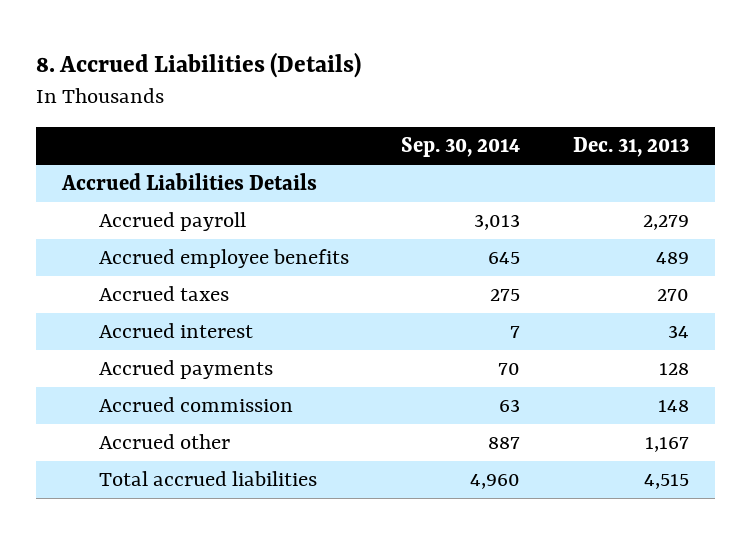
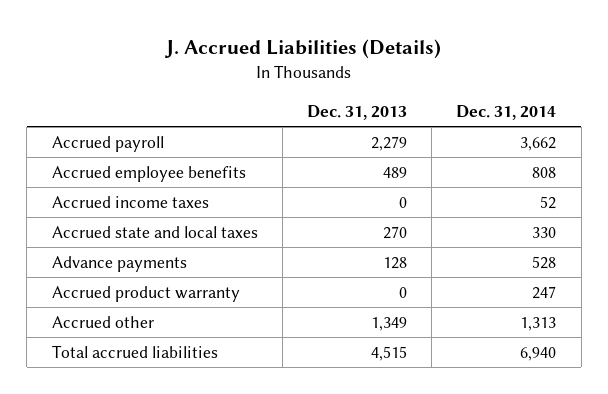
[35,52,361,79] 8. Accrued Liabilities (Details) -> [164,39,442,60] J. Accrued Liabilities (Details)
[401,137,521,158] Sep. 30, 2014 -> none
none -> [456,104,557,120] Dec. 31, 2014
[61,173,318,191] Accrued Liabilities Details -> none
[98,323,253,339] Accrued interest -> none
[98,397,293,413] Accrued commission -> none
none -> [51,195,209,208] Accrued income taxes
[98,286,229,302] Accrued taxes -> [51,225,258,238] Accrued state and local taxes
[98,360,273,380] Accrued payments -> [51,255,187,272] Advance payments
none -> [51,285,240,302] Accrued product warranty
[644,437,689,453] 1,167 -> [371,316,408,331] 1,349

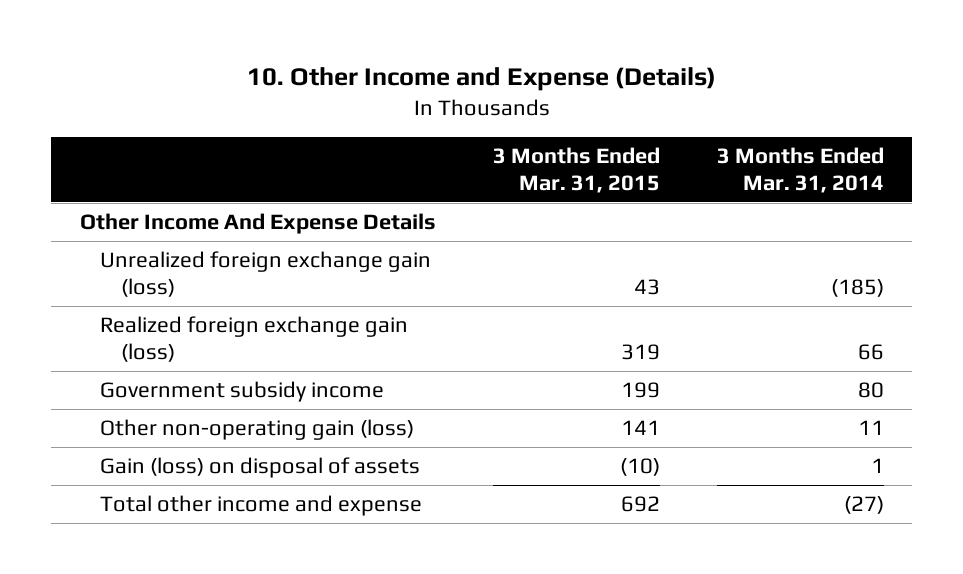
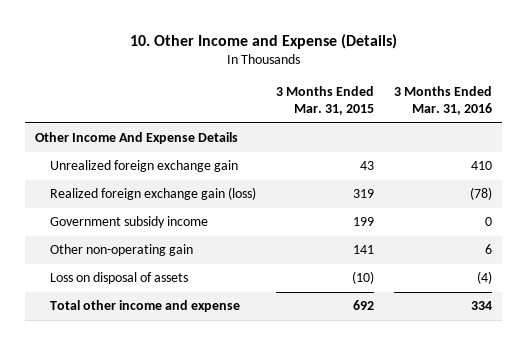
[716,146,884,193] 3 Months Ended Mar. 31, 2014 -> none
none -> [394,85,493,116] 3 Months Ended Mar. 31, 2016
[100,250,432,298] Unrealized foreign exchange gain (loss) -> [49,160,238,173] Unrealized foreign exchange gain
[100,418,415,440] Other non-operating gain (loss) -> [49,244,193,257] Other non-operating gain
[100,456,421,478] Gain (loss) on disposal of assets -> [49,272,188,285] Loss on disposal of assets

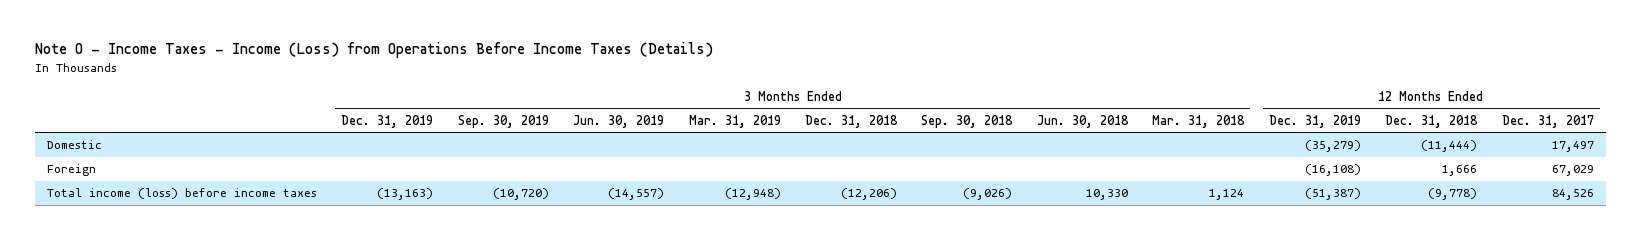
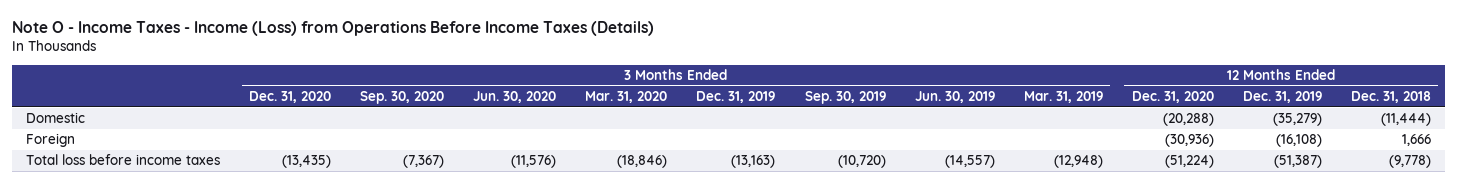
[805,114,899,128] Dec. 31, 2018 -> none
[921,114,1014,128] Sep. 30, 2018 -> none
[1036,114,1129,128] Jun. 30, 2018 -> none
[1152,114,1246,128] Mar. 31, 2018 -> none
[1501,114,1594,128] Dec. 31, 2017 -> none
none -> [249,91,332,104] Dec. 31, 2020
none -> [360,91,445,105] Sep. 30, 2020
none -> [473,91,557,104] Jun. 30, 2020
none -> [585,91,668,104] Mar. 31, 2020
none -> [1131,91,1214,104] Dec. 31, 2020
[46,188,317,200] Total income (loss) before income taxes -> [26,154,221,166] Total loss before income taxes

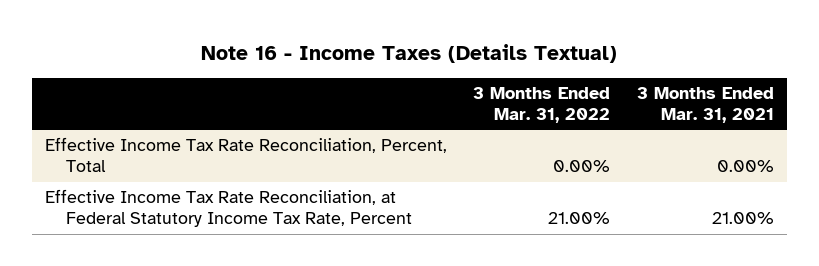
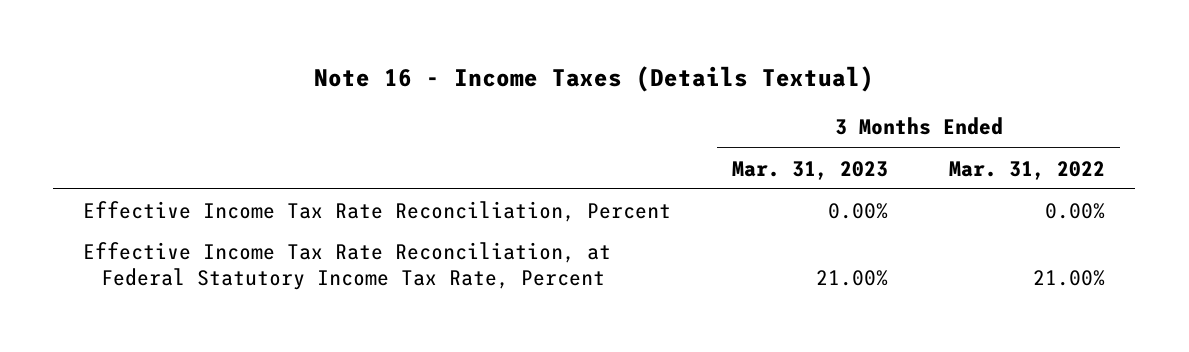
[636,87,774,123] 3 Months Ended Mar. 31, 2021 -> none
none -> [732,160,889,180] Mar. 31, 2023
[44,137,447,173] Effective Income Tax Rate Reconciliation, Percent, Total -> [83,200,672,222] Effective Income Tax Rate Reconciliation, Percent

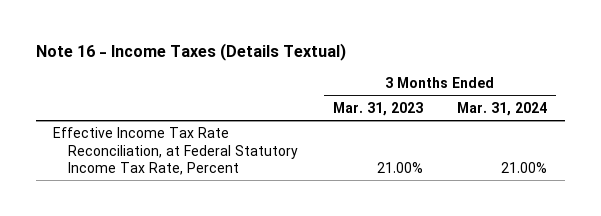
[949,160,1106,180] Mar. 31, 2022 -> none
none -> [457,101,548,116] Mar. 31, 2024
[83,200,672,222] Effective Income Tax Rate Reconciliation, Percent -> none

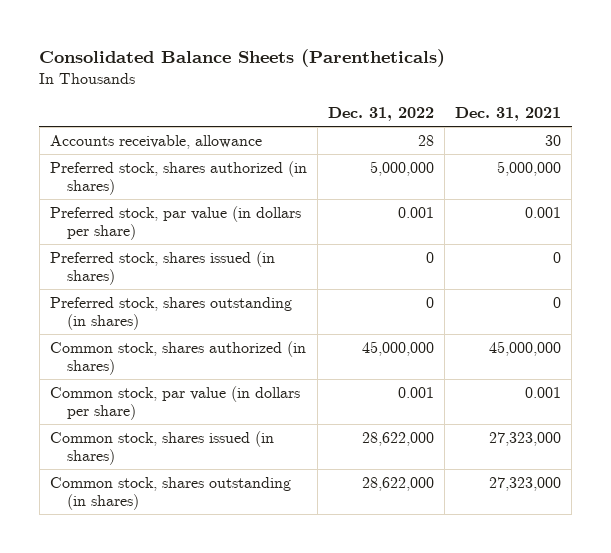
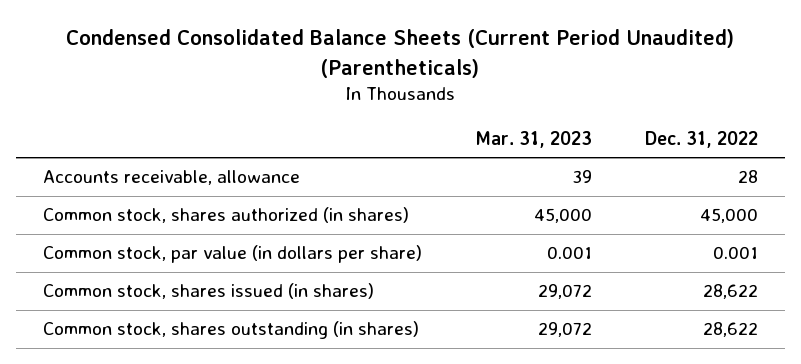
[39,49,446,68] Consolidated Balance Sheets (Parentheticals) -> [66,29,735,78] Condensed Consolidated Balance Sheets (Current Period Unaudited) (Parentheticals)
[455,107,562,122] Dec. 31, 2021 -> none
none -> [474,130,592,148] Mar. 31, 2023
[49,160,307,195] Preferred stock, shares authorized (in shares) -> none
[49,205,301,240] Preferred stock, par value (in dollars per share) -> none
[49,250,275,285] Preferred stock, shares issued (in shares) -> none
[49,296,292,330] Preferred stock, shares outstanding (in shares) -> none
[362,340,435,356] 45,000,000 -> [700,208,759,224] 45,000
[362,431,435,446] 28,622,000 -> [703,284,759,300] 28,622
[362,476,435,491] 28,622,000 -> [703,322,759,338] 28,622

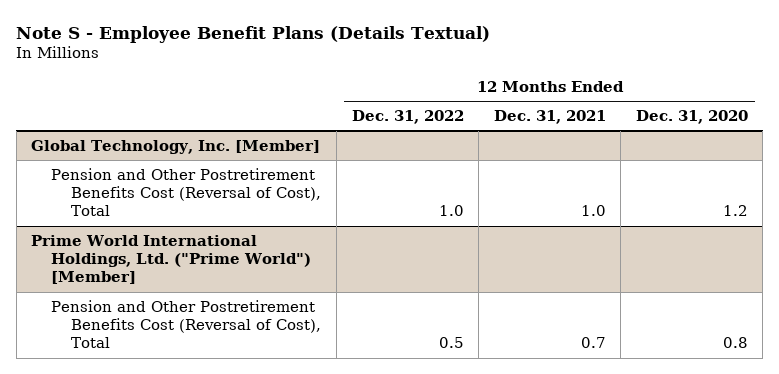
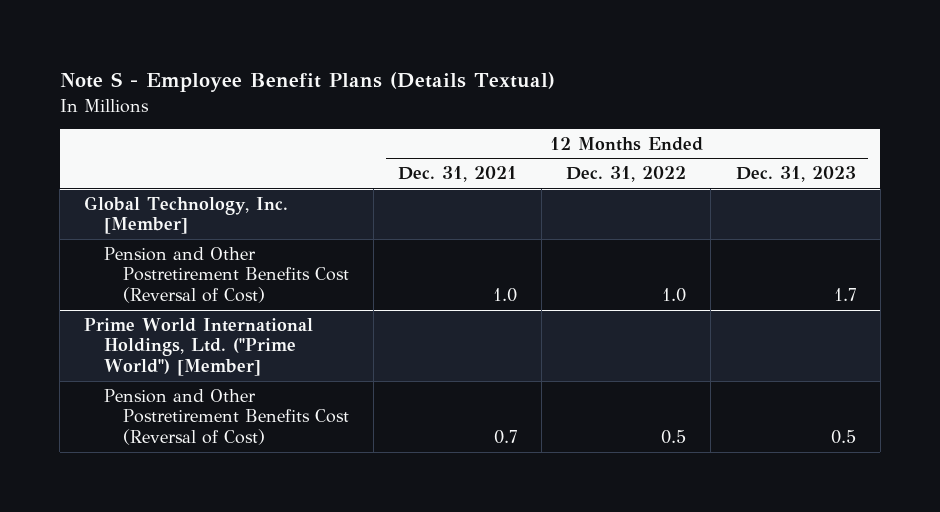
[635,110,748,125] Dec. 31, 2020 -> none
none -> [735,166,856,183] Dec. 31, 2023
[51,167,322,217] Pension and Other Postretirement Benefits Cost (Reversal of Cost), Total -> [103,246,350,304] Pension and Other Postretirement Benefits Cost (Reversal of Cost)
[51,299,322,349] Pension and Other Postretirement Benefits Cost (Reversal of Cost), Total -> [103,388,350,446] Pension and Other Postretirement Benefits Cost (Reversal of Cost)

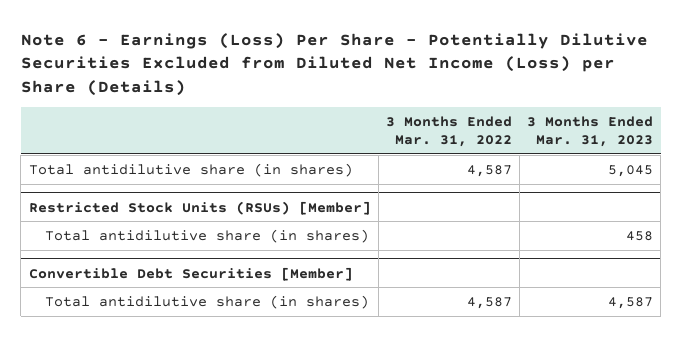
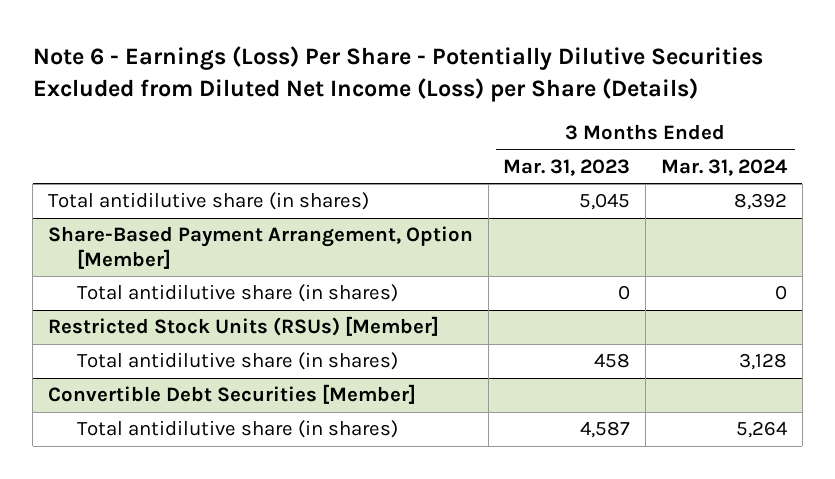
[385,115,512,147] 3 Months Ended Mar. 31, 2022 -> none
none -> [661,158,788,176] Mar. 31, 2024
none -> [47,226,473,269] Share-Based Payment Arrangement, Option [Member]
none -> [77,284,399,303] Total antidilutive share (in shares)

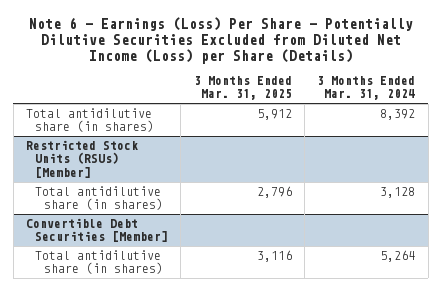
[503,158,631,176] Mar. 31, 2023 -> none
none -> [193,75,292,101] 3 Months Ended Mar. 31, 2025
[47,226,473,269] Share-Based Payment Arrangement, Option [Member] -> none
[77,284,399,303] Total antidilutive share (in shares) -> none

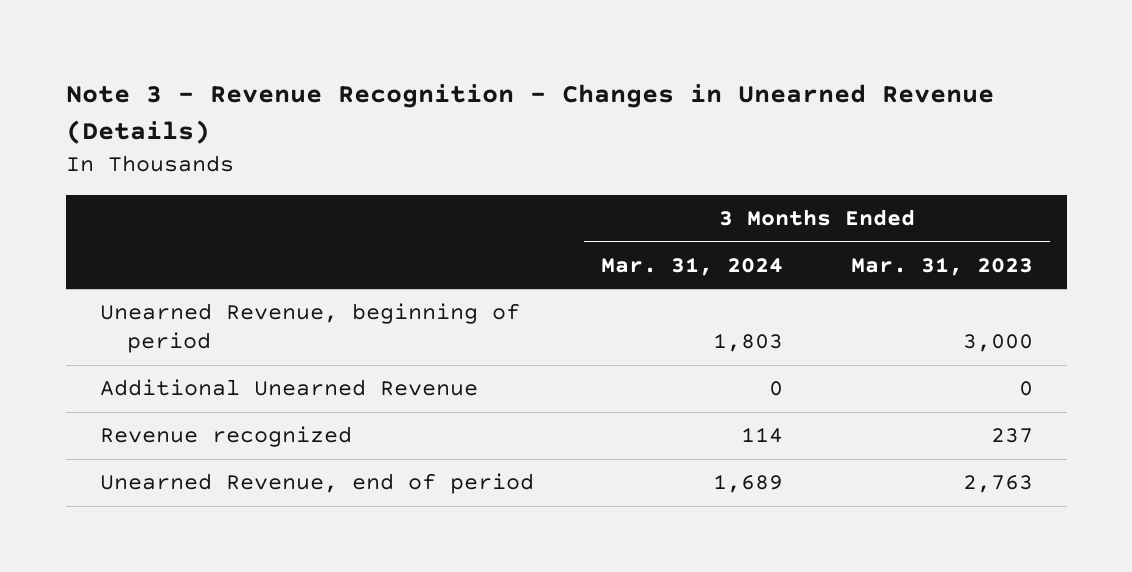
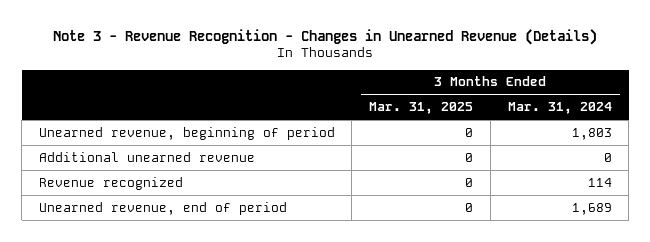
[850,256,1033,276] Mar. 31, 2023 -> none
none -> [369,102,474,115] Mar. 31, 2025
[99,303,520,354] Unearned Revenue, beginning of period -> [38,126,335,140] Unearned revenue, beginning of period
[99,379,478,397] Additional Unearned Revenue -> [38,151,255,162] Additional unearned revenue
[99,473,534,495] Unearned Revenue, end of period -> [38,201,287,215] Unearned revenue, end of period

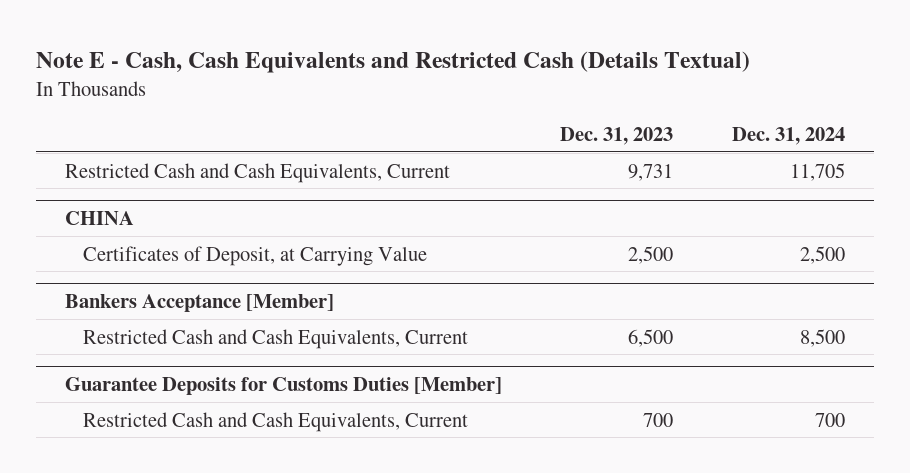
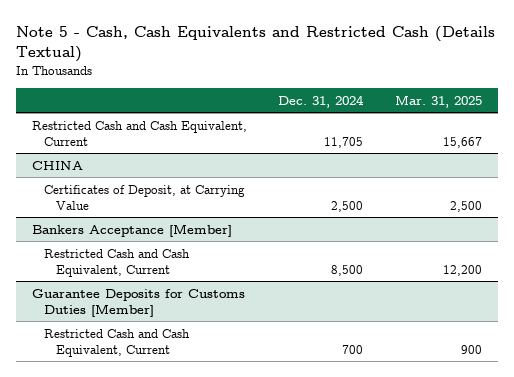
[36,51,751,74] Note E - Cash, Cash Equivalents and Restricted Cash (Details Textual) -> [16,25,496,63] Note 5 - Cash, Cash Equivalents and Restricted Cash (Details Textual)
[560,126,674,145] Dec. 31, 2023 -> none
none -> [394,94,482,108] Mar. 31, 2025
[65,162,451,183] Restricted Cash and Cash Equivalents, Current -> [31,120,247,146] Restricted Cash and Cash Equivalent, Current
[83,328,469,349] Restricted Cash and Cash Equivalents, Current -> [43,248,190,277] Restricted Cash and Cash Equivalent, Current
[83,411,469,432] Restricted Cash and Cash Equivalents, Current -> [43,328,190,357] Restricted Cash and Cash Equivalent, Current

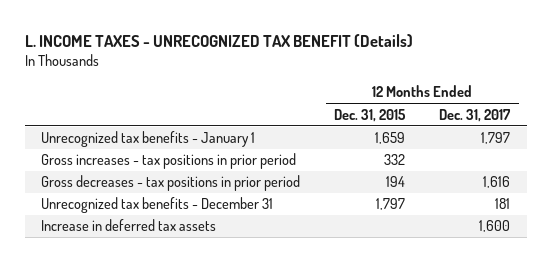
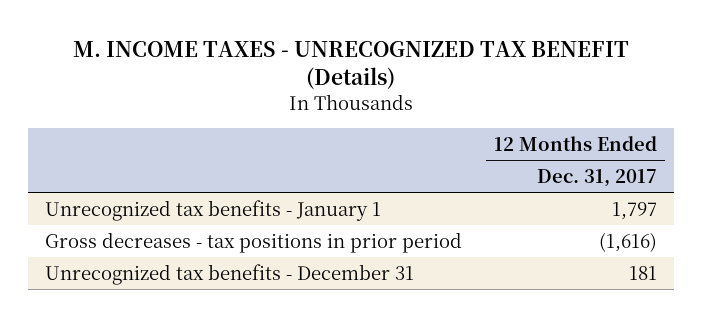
[24,33,413,47] L. INCOME TAXES - UNRECOGNIZED TAX BENEFIT (Details) -> [72,40,629,90] M. INCOME TAXES - UNRECOGNIZED TAX BENEFIT (Details)
[334,108,407,122] Dec. 31, 2015 -> none
[41,153,297,170] Gross increases - tax positions in prior period -> none
[483,176,511,189] 1,616 -> [599,231,658,252] (1,616)
[41,219,217,232] Increase in deferred tax assets -> none

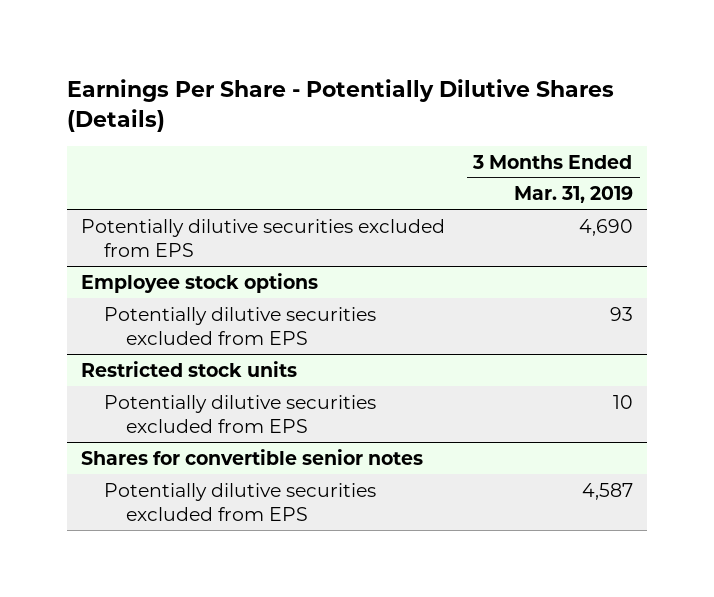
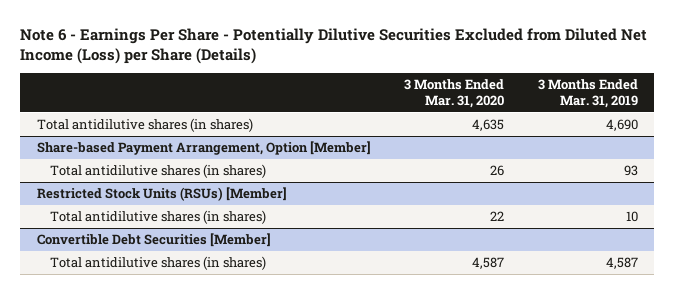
[67,79,615,132] Earnings Per Share - Potentially Dilutive Shares (Details) -> [19,27,647,64] Note 6 - Earnings Per Share - Potentially Dilutive Securities Excluded from Diluted Net Income (Loss) per Share (Details)
none -> [404,78,505,108] 3 Months Ended Mar. 31, 2020
[81,218,446,257] Potentially dilutive securities excluded from EPS -> [36,118,253,133] Total antidilutive shares (in shares)
[81,272,319,293] Employee stock options -> [36,141,371,156] Share-based Payment Arrangement, Option [Member]
[103,306,376,345] Potentially dilutive securities excluded from EPS -> [49,164,266,179] Total antidilutive shares (in shares)
[81,360,298,377] Restricted stock units -> [36,187,287,202] Restricted Stock Units (RSUs) [Member]
[103,394,376,433] Potentially dilutive securities excluded from EPS -> [49,210,266,225] Total antidilutive shares (in shares)
[81,448,424,465] Shares for convertible senior notes -> [36,233,271,248] Convertible Debt Securities [Member]
[103,482,376,521] Potentially dilutive securities excluded from EPS -> [49,256,266,271] Total antidilutive shares (in shares)

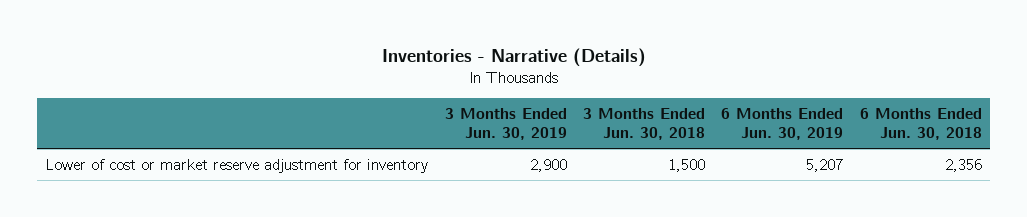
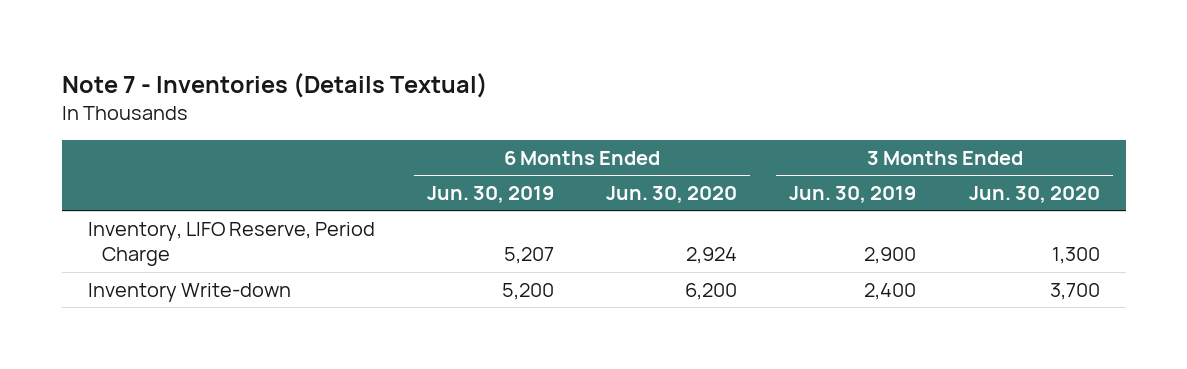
[381,47,646,67] Inventories - Narrative (Details) -> [61,72,488,98] Note 7 - Inventories (Details Textual)
[583,108,706,141] 3 Months Ended Jun. 30, 2018 -> none
[859,108,982,141] 6 Months Ended Jun. 30, 2018 -> none
none -> [606,186,738,204] Jun. 30, 2020
none -> [968,186,1100,204] Jun. 30, 2020
[45,158,429,173] Lower of cost or market reserve adjustment for inventory -> [87,221,375,267] Inventory, LIFO Reserve, Period Charge
none -> [87,282,291,302] Inventory Write-down

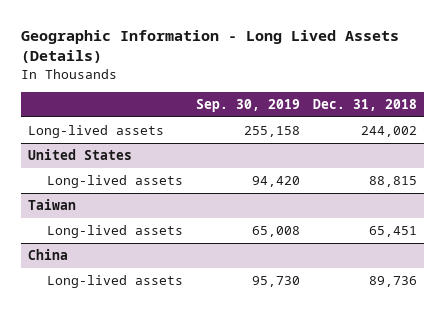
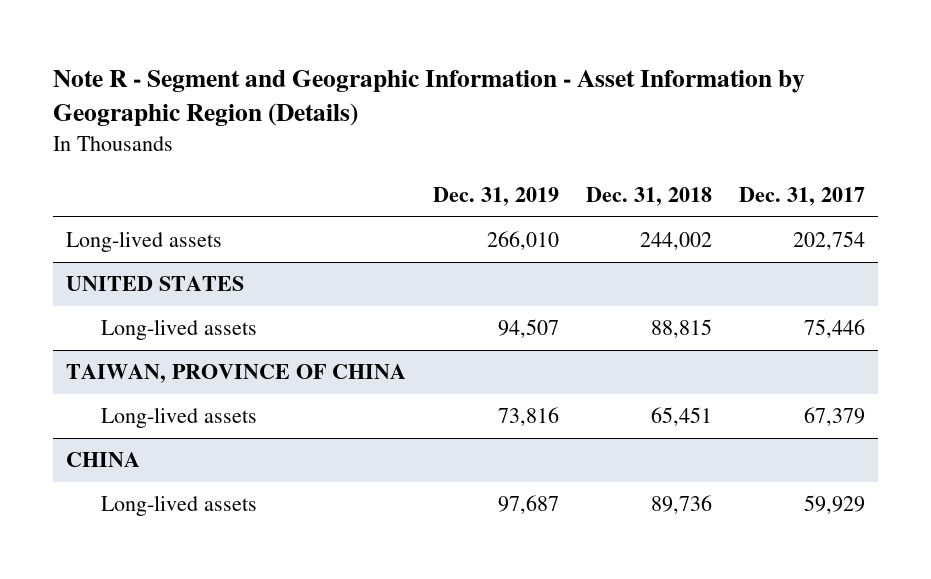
[21,30,400,64] Geographic Information - Long Lived Assets (Details) -> [52,69,805,127] Note R - Segment and Geographic Information - Asset Information by Geographic Region (Details)
[195,98,300,112] Sep. 30, 2019 -> none
none -> [432,187,559,207] Dec. 31, 2019
none -> [738,187,865,207] Dec. 31, 2017
[27,149,132,161] United States -> [65,276,244,292] UNITED STATES
[27,199,76,211] Taiwan -> [65,364,406,384] TAIWAN, PROVINCE OF CHINA
[27,249,68,261] China -> [65,452,140,468] CHINA

